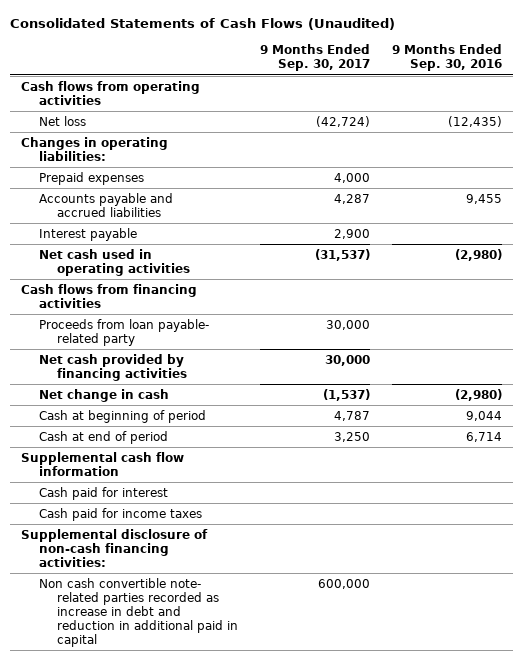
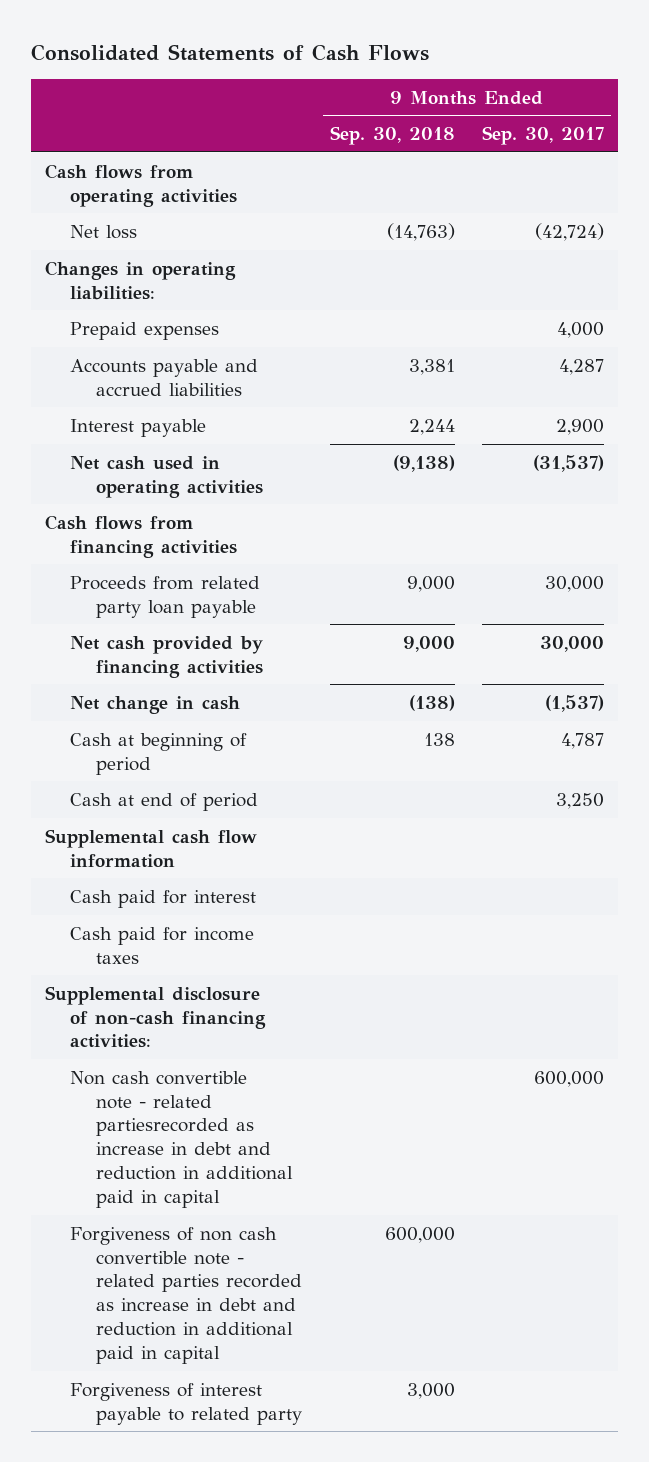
[9,17,395,30] Consolidated Statements of Cash Flows (Unaudited) -> [30,43,429,61] Consolidated Statements of Cash Flows
[391,44,502,72] 9 Months Ended Sep. 30, 2016 -> none
none -> [329,126,455,146] Sep. 30, 2018
[38,318,209,346] Proceeds from loan payable- related party -> [70,575,261,618] Proceeds from related party loan payable
[38,577,239,647] Non cash convertible note- related parties recorded as increase in debt and reduction in additional paid in capital -> [70,1070,293,1208] Non cash convertible note - related partiesrecorded as increase in debt and reduction in additional paid in capital
none -> [70,1226,302,1364] Forgiveness of non cash convertible note - related parties recorded as increase in debt and reduction in additional paid in capital
none -> [70,1382,302,1425] Forgiveness of interest payable to related party

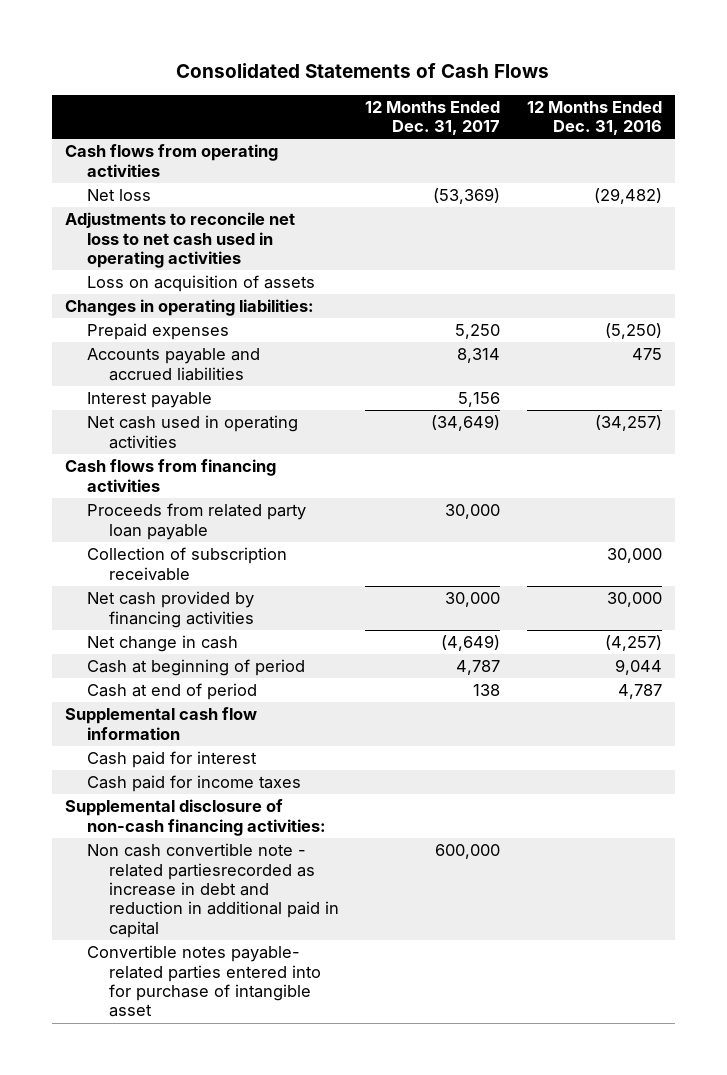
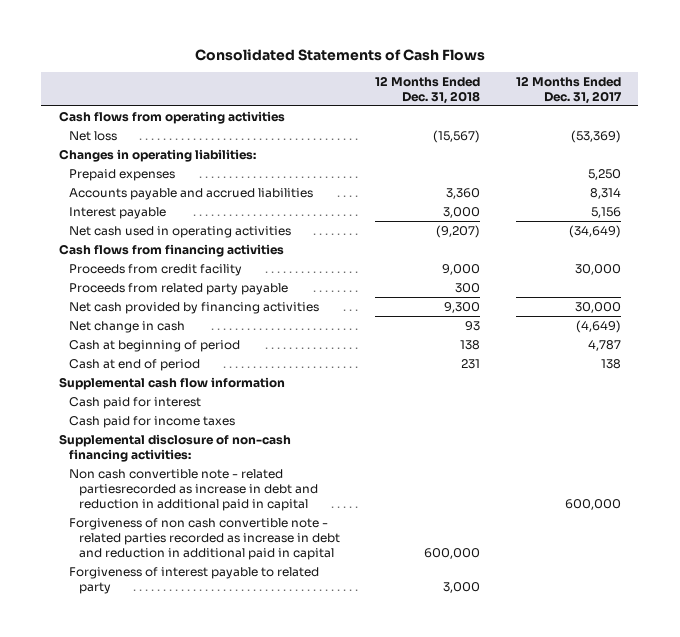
[526,100,662,136] 12 Months Ended Dec. 31, 2016 -> none
none -> [375,75,481,105] 12 Months Ended Dec. 31, 2018
[65,212,296,269] Adjustments to reconcile net loss to net cash used in operating activities -> none
[87,275,316,293] Loss on acquisition of assets -> none
[87,547,288,581] Collection of subscription receivable -> none
[87,503,307,540] Proceeds from related party loan payable -> [68,263,242,276] Proceeds from credit facility
none -> [68,282,288,295] Proceeds from related party payable
[87,945,321,1018] Convertible notes payable- related parties entered into for purchase of intangible asset -> none
none -> [68,517,340,561] Forgiveness of non cash convertible note - related parties recorded as increase in debt and reduction in additional paid in capital
none -> [68,566,319,595] Forgiveness of interest payable to related party

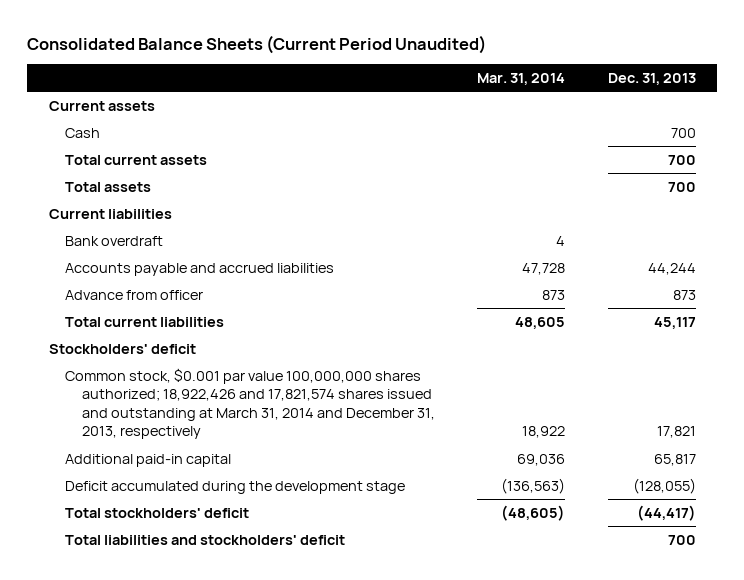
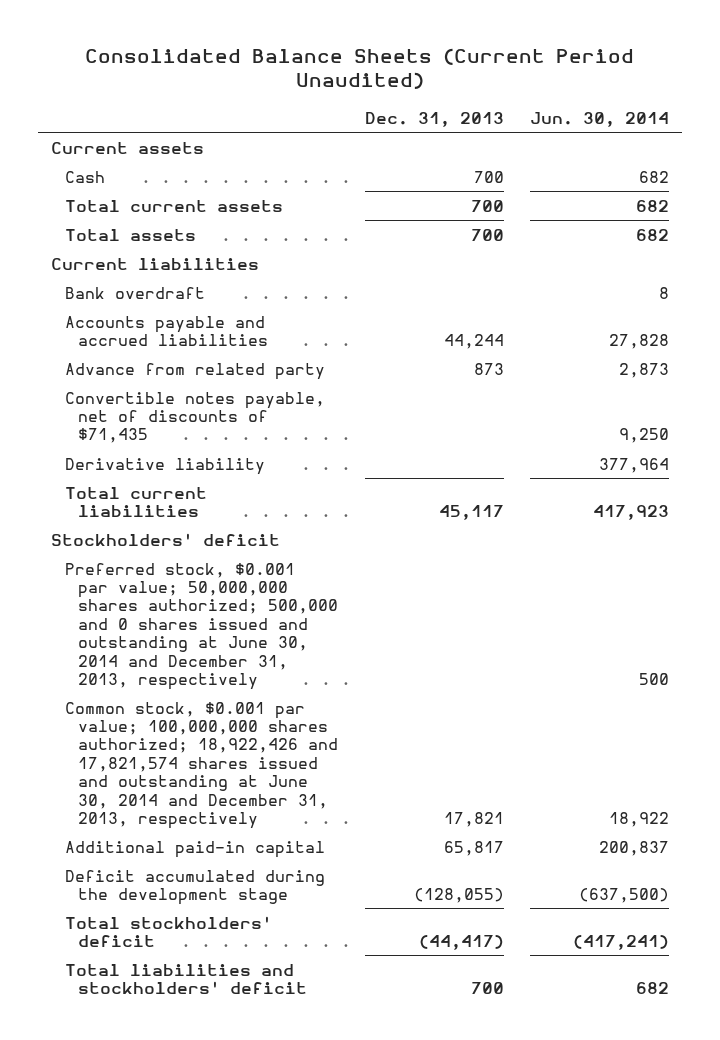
[477,73,566,86] Mar. 31, 2014 -> none
none -> [530,111,670,127] Jun. 30, 2014
[65,289,204,300] Advance from officer -> [64,362,325,380] Advance from related party
none -> [64,391,325,444] Convertible notes payable, net of discounts of $71,435
none -> [64,457,265,475] Derivative liability
none -> [64,562,339,691] Preferred stock, $0.001 par value; 50,000,000 shares authorized; 500,000 and 0 shares issued and outstanding at June 30, 2014 and December 31, 2013, respectively
[65,367,435,440] Common stock, $0.001 par value 100,000,000 shares authorized; 18,922,426 and 17,821,574 shares issued and outstanding at March 31, 2014 and December 31, 2013, respectively -> [64,701,339,830] Common stock, $0.001 par value; 100,000,000 shares authorized; 18,922,426 and 17,821,574 shares issued and outstanding at June 30, 2014 and December 31, 2013, respectively

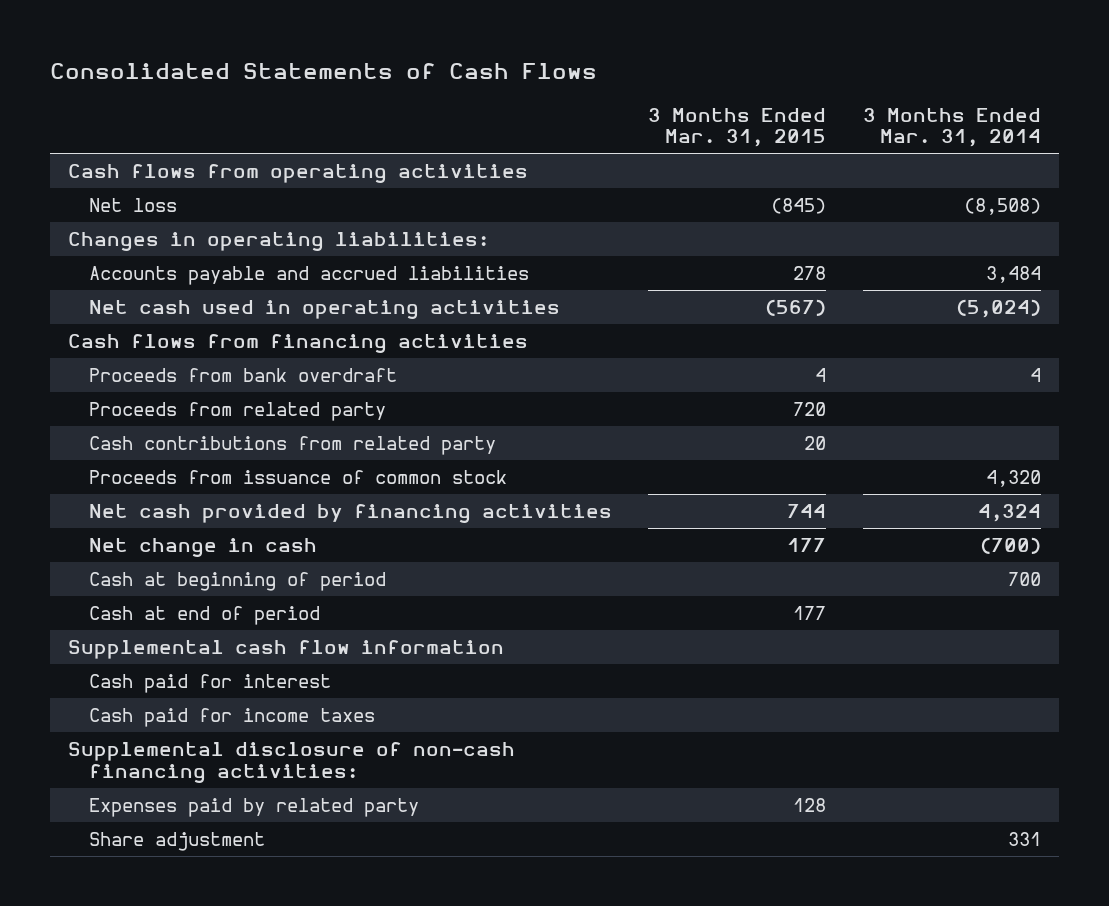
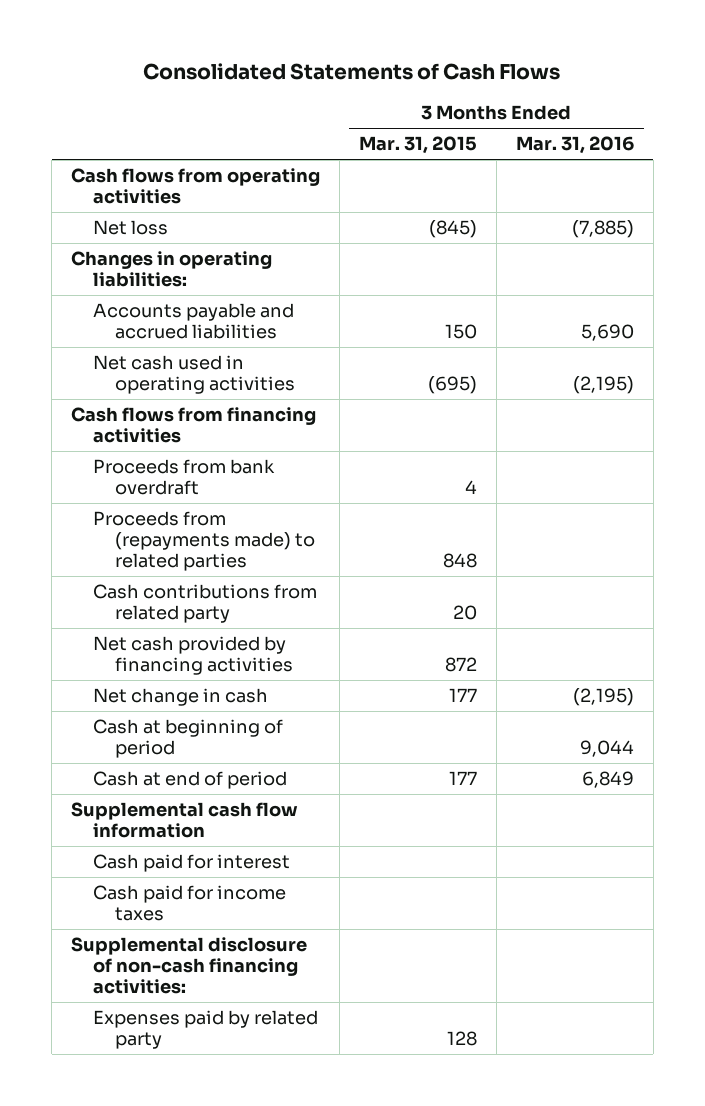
[862,107,1041,148] 3 Months Ended Mar. 31, 2014 -> none
none -> [515,136,634,155] Mar. 31, 2016
[793,266,827,281] 278 -> [444,323,477,339] 150
[765,299,827,317] (567) -> [427,375,477,394] (695)
[89,402,387,422] Proceeds from related party -> [92,511,315,571] Proceeds from (repayments made) to related parties
[793,402,827,417] 720 -> [442,552,477,568] 848
[89,470,508,485] Proceeds from issuance of common stock -> none
[787,504,827,519] 744 -> [444,656,477,672] 872
[89,832,266,852] Share adjustment -> none

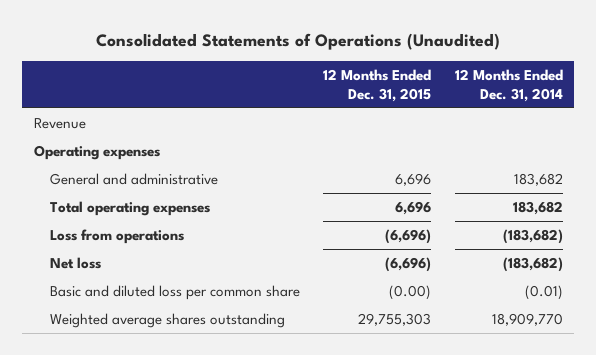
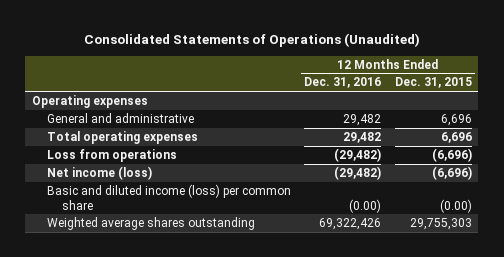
[454,68,563,102] 12 Months Ended Dec. 31, 2014 -> none
none -> [304,77,382,89] Dec. 31, 2016
[33,117,86,129] Revenue -> none
[49,256,101,269] Net loss -> [46,166,152,181] Net income (loss)
[49,284,300,300] Basic and diluted loss per common share -> [46,184,291,210] Basic and diluted income (loss) per common share

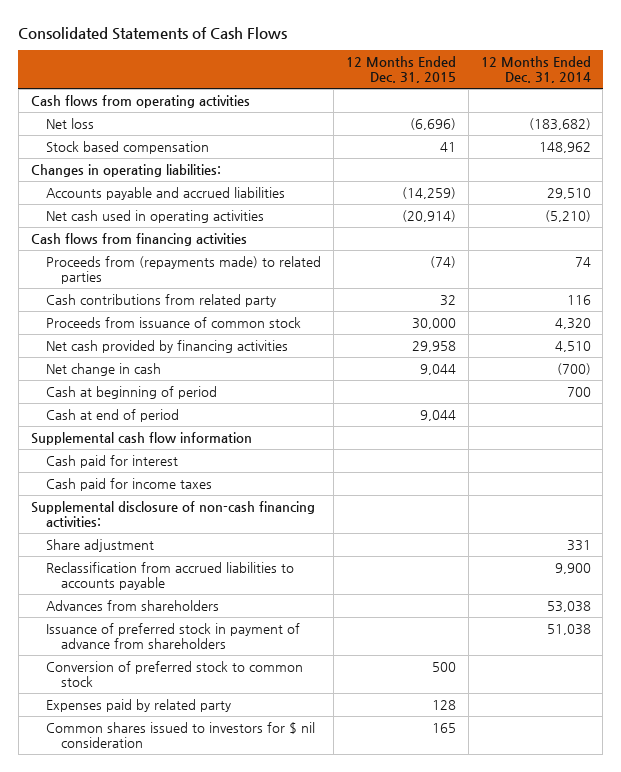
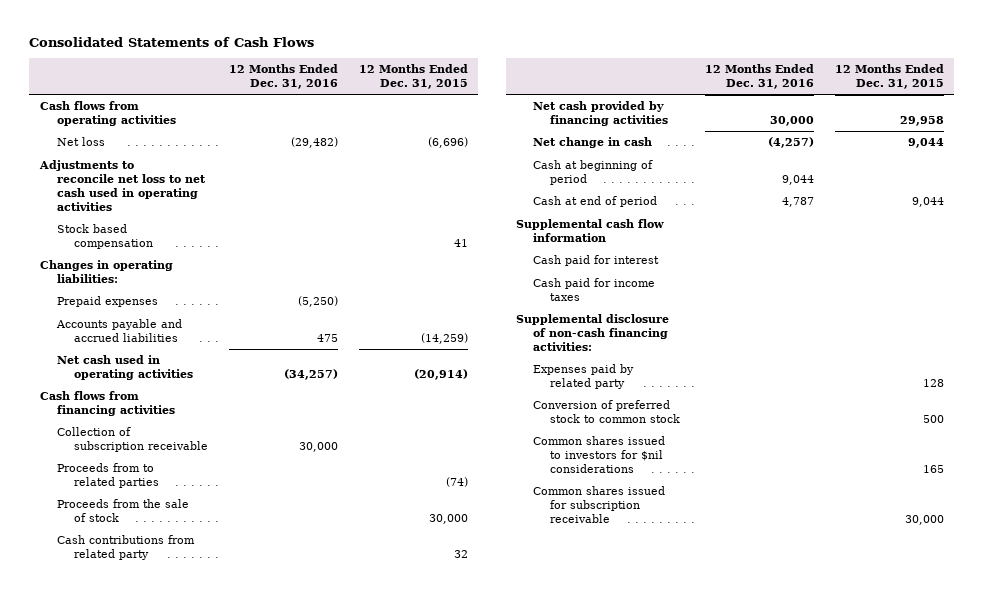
[480,56,591,84] 12 Months Ended Dec. 31, 2014 -> none
none -> [228,64,338,89] 12 Months Ended Dec. 31, 2016
none -> [38,160,207,211] Adjustments to reconcile net loss to net cash used in operating activities
none -> [57,296,159,308] Prepaid expenses
none -> [57,427,209,453] Collection of subscription receivable
[45,255,321,285] Proceeds from (repayments made) to related parties -> [57,463,160,489] Proceeds from to related parties
none -> [57,499,190,523] Proceeds from the sale of stock
[45,316,301,328] Proceeds from issuance of common stock -> none
[45,538,154,552] Share adjustment -> none
[45,561,294,591] Reclassification from accrued liabilities to accounts payable -> none
[45,599,219,611] Advances from shareholders -> none
[45,622,300,650] Issuance of preferred stock in payment of advance from shareholders -> none
[45,660,303,688] Conversion of preferred stock to common stock -> [533,400,681,424] Conversion of preferred stock to common stock
[45,721,315,749] Common shares issued to investors for $ nil consideration -> [533,436,666,474] Common shares issued to investors for $nil considerations
none -> [533,486,666,524] Common shares issued for subscription receivable

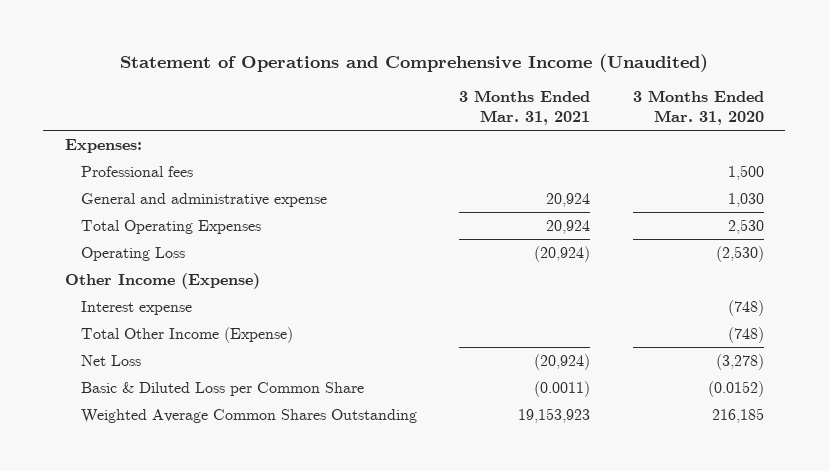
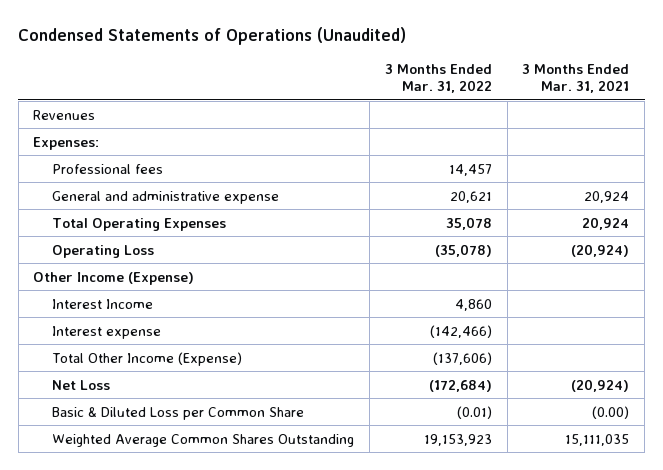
[120,53,709,72] Statement of Operations and Comprehensive Income (Unaudited) -> [18,26,407,45] Condensed Statements of Operations (Unaudited)
[632,90,764,126] 3 Months Ended Mar. 31, 2020 -> none
none -> [384,64,492,94] 3 Months Ended Mar. 31, 2022
none -> [33,109,96,120] Revenues
none -> [52,298,154,309] Interest Income
[534,380,591,397] (0.0011) -> [592,405,630,419] (0.00)
[518,407,591,423] 19,153,923 -> [565,433,630,446] 15,111,035

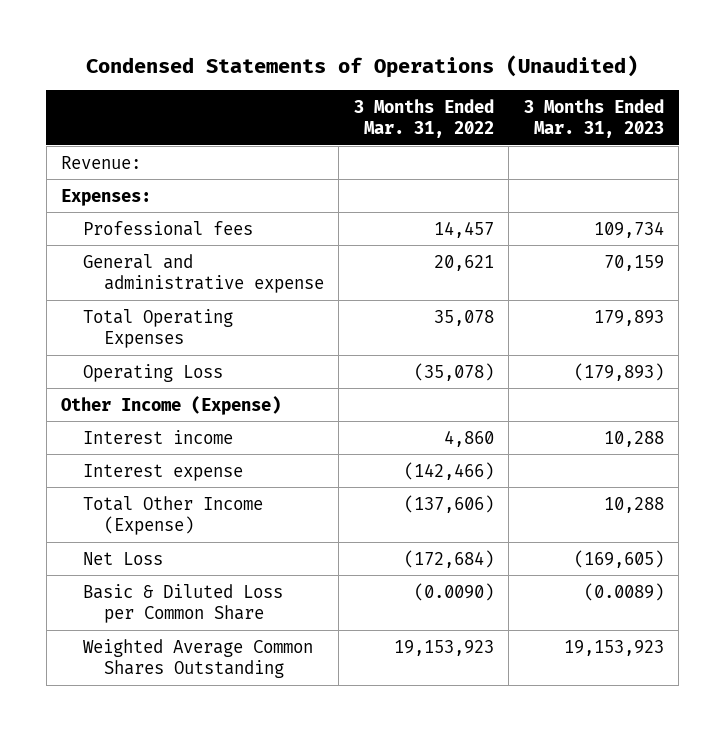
[522,64,630,94] 3 Months Ended Mar. 31, 2021 -> none
none -> [523,98,664,139] 3 Months Ended Mar. 31, 2023
[33,109,96,120] Revenues -> [61,155,142,169] Revenue:
[52,298,154,309] Interest Income -> [82,429,233,444] Interest income
[456,405,492,419] (0.01) -> [413,582,494,601] (0.0090)

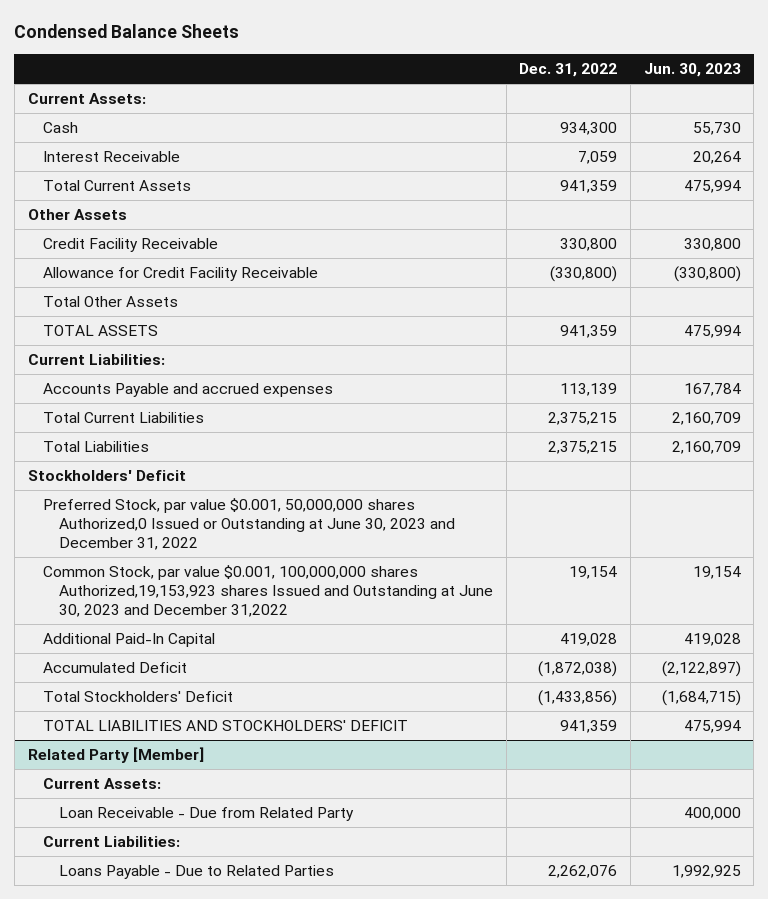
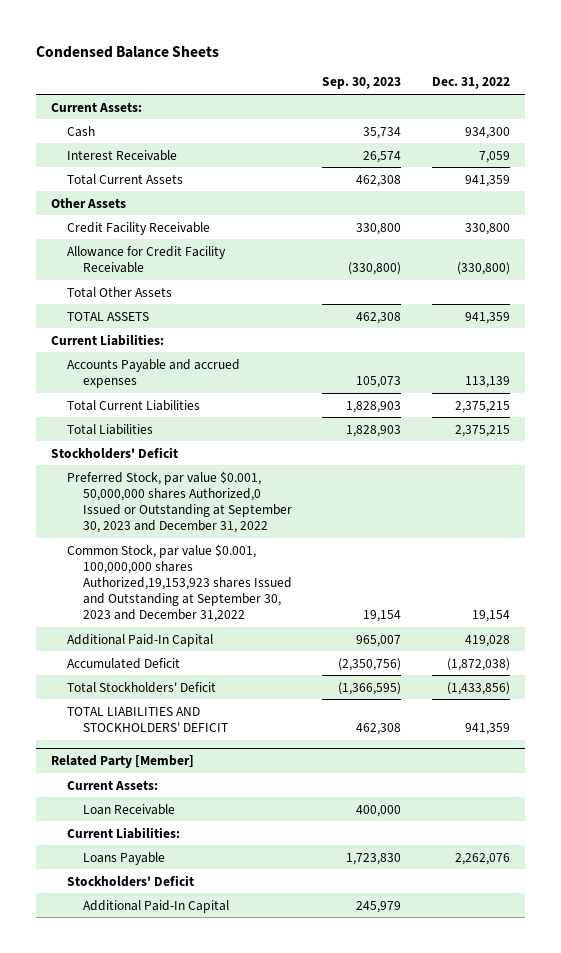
[643,62,741,77] Jun. 30, 2023 -> none
none -> [322,77,402,90] Sep. 30, 2023
[43,498,456,551] Preferred Stock, par value $0.001, 50,000,000 shares Authorized,0 Issued or Outstanding at June 30, 2023 and December 31, 2022 -> [66,470,292,534] Preferred Stock, par value $0.001, 50,000,000 shares Authorized,0 Issued or Outstanding at September 30, 2023 and December 31, 2022
[43,565,494,618] Common Stock, par value $0.001, 100,000,000 shares Authorized,19,153,923 shares Issued and Outstanding at June 30, 2023 and December 31,2022 -> [66,543,292,623] Common Stock, par value $0.001, 100,000,000 shares Authorized,19,153,923 shares Issued and Outstanding at September 30, 2023 and December 31,2022
[59,807,355,822] Loan Receivable - Due from Related Party -> [82,803,175,815] Loan Receivable
[59,865,335,880] Loans Payable - Due to Related Parties -> [82,851,165,865] Loans Payable
none -> [66,874,194,887] Stockholders' Deficit
none -> [82,899,229,913] Additional Paid-In Capital

